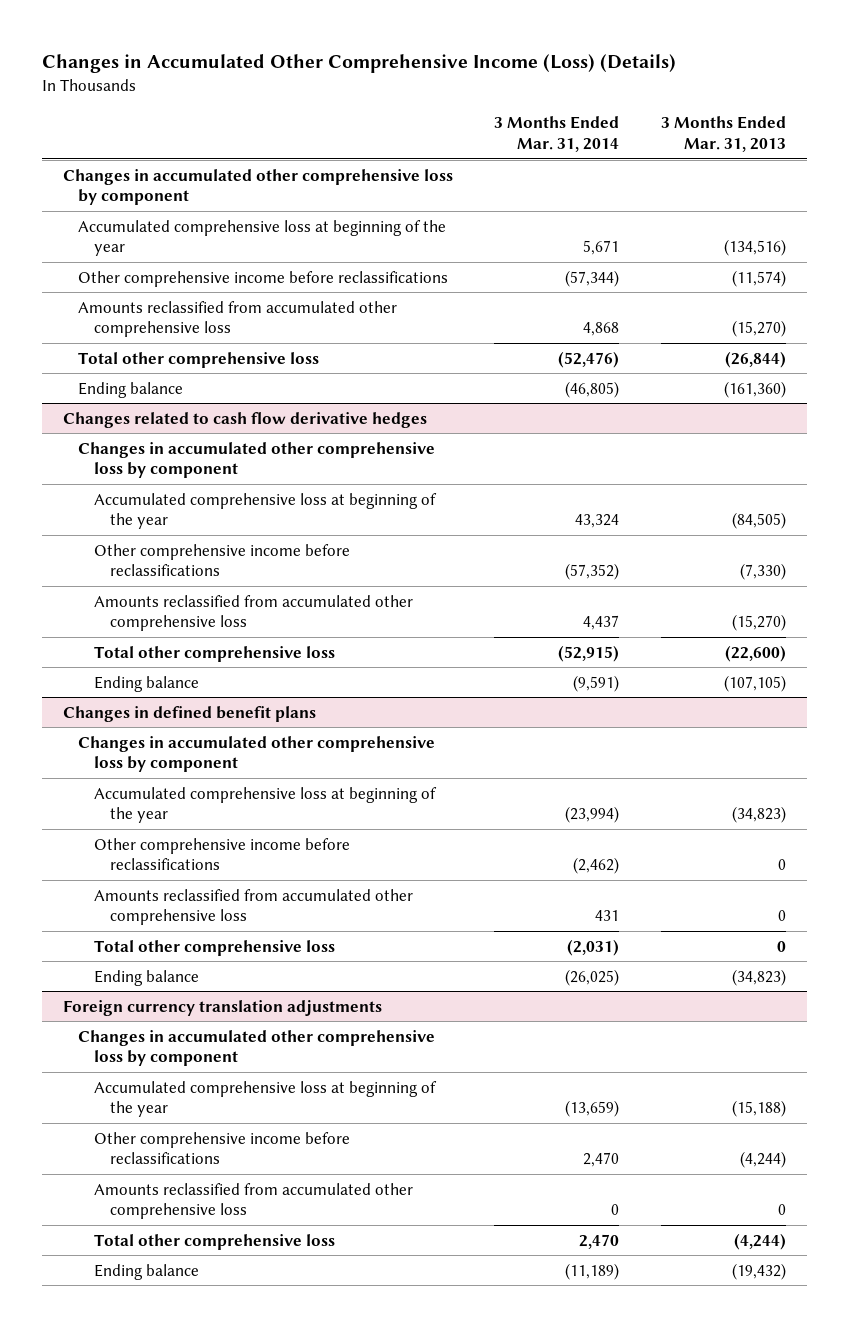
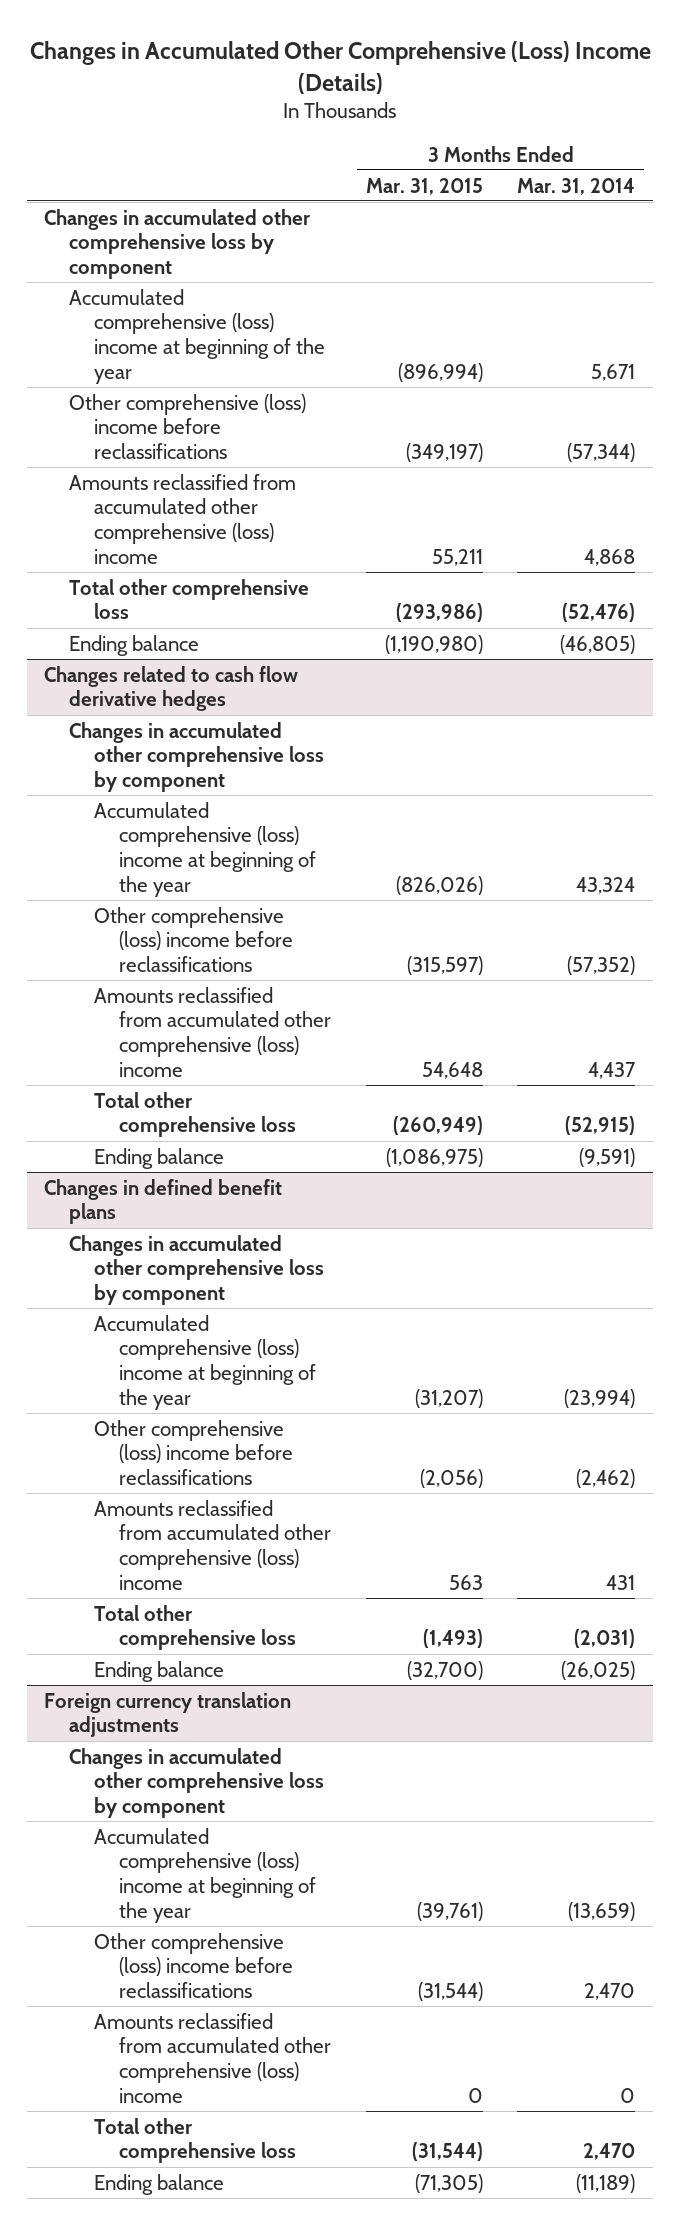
[41,53,676,73] Changes in Accumulated Other Comprehensive Income (Loss) (Details) -> [29,40,651,94] Changes in Accumulated Other Comprehensive (Loss) Income (Details)
[661,116,787,153] 3 Months Ended Mar. 31, 2013 -> none
none -> [365,177,483,195] Mar. 31, 2015
[78,219,447,257] Accumulated comprehensive loss at beginning of the year -> [69,288,326,385] Accumulated comprehensive (loss) income at beginning of the year
[78,270,449,287] Other comprehensive income before reclassifications -> [69,393,307,460] Other comprehensive (loss) income before reclassifications
[78,300,398,338] Amounts reclassified from accumulated other comprehensive loss -> [69,473,297,565] Amounts reclassified from accumulated other comprehensive (loss) income
[93,492,437,530] Accumulated comprehensive loss at beginning of the year -> [94,801,317,898] Accumulated comprehensive (loss) income at beginning of the year
[93,543,350,577] Other comprehensive income before reclassifications -> [94,906,294,973] Other comprehensive (loss) income before reclassifications
[93,594,413,632] Amounts reclassified from accumulated other comprehensive loss -> [94,986,332,1078] Amounts reclassified from accumulated other comprehensive (loss) income
[93,786,437,824] Accumulated comprehensive loss at beginning of the year -> [94,1314,317,1411] Accumulated comprehensive (loss) income at beginning of the year
[93,837,350,871] Other comprehensive income before reclassifications -> [94,1419,294,1486] Other comprehensive (loss) income before reclassifications
[93,888,413,926] Amounts reclassified from accumulated other comprehensive loss -> [94,1499,332,1591] Amounts reclassified from accumulated other comprehensive (loss) income
[93,1080,437,1118] Accumulated comprehensive loss at beginning of the year -> [94,1827,317,1924] Accumulated comprehensive (loss) income at beginning of the year
[93,1131,350,1165] Other comprehensive income before reclassifications -> [94,1932,294,1999] Other comprehensive (loss) income before reclassifications
[93,1182,413,1220] Amounts reclassified from accumulated other comprehensive loss -> [94,2012,332,2104] Amounts reclassified from accumulated other comprehensive (loss) income

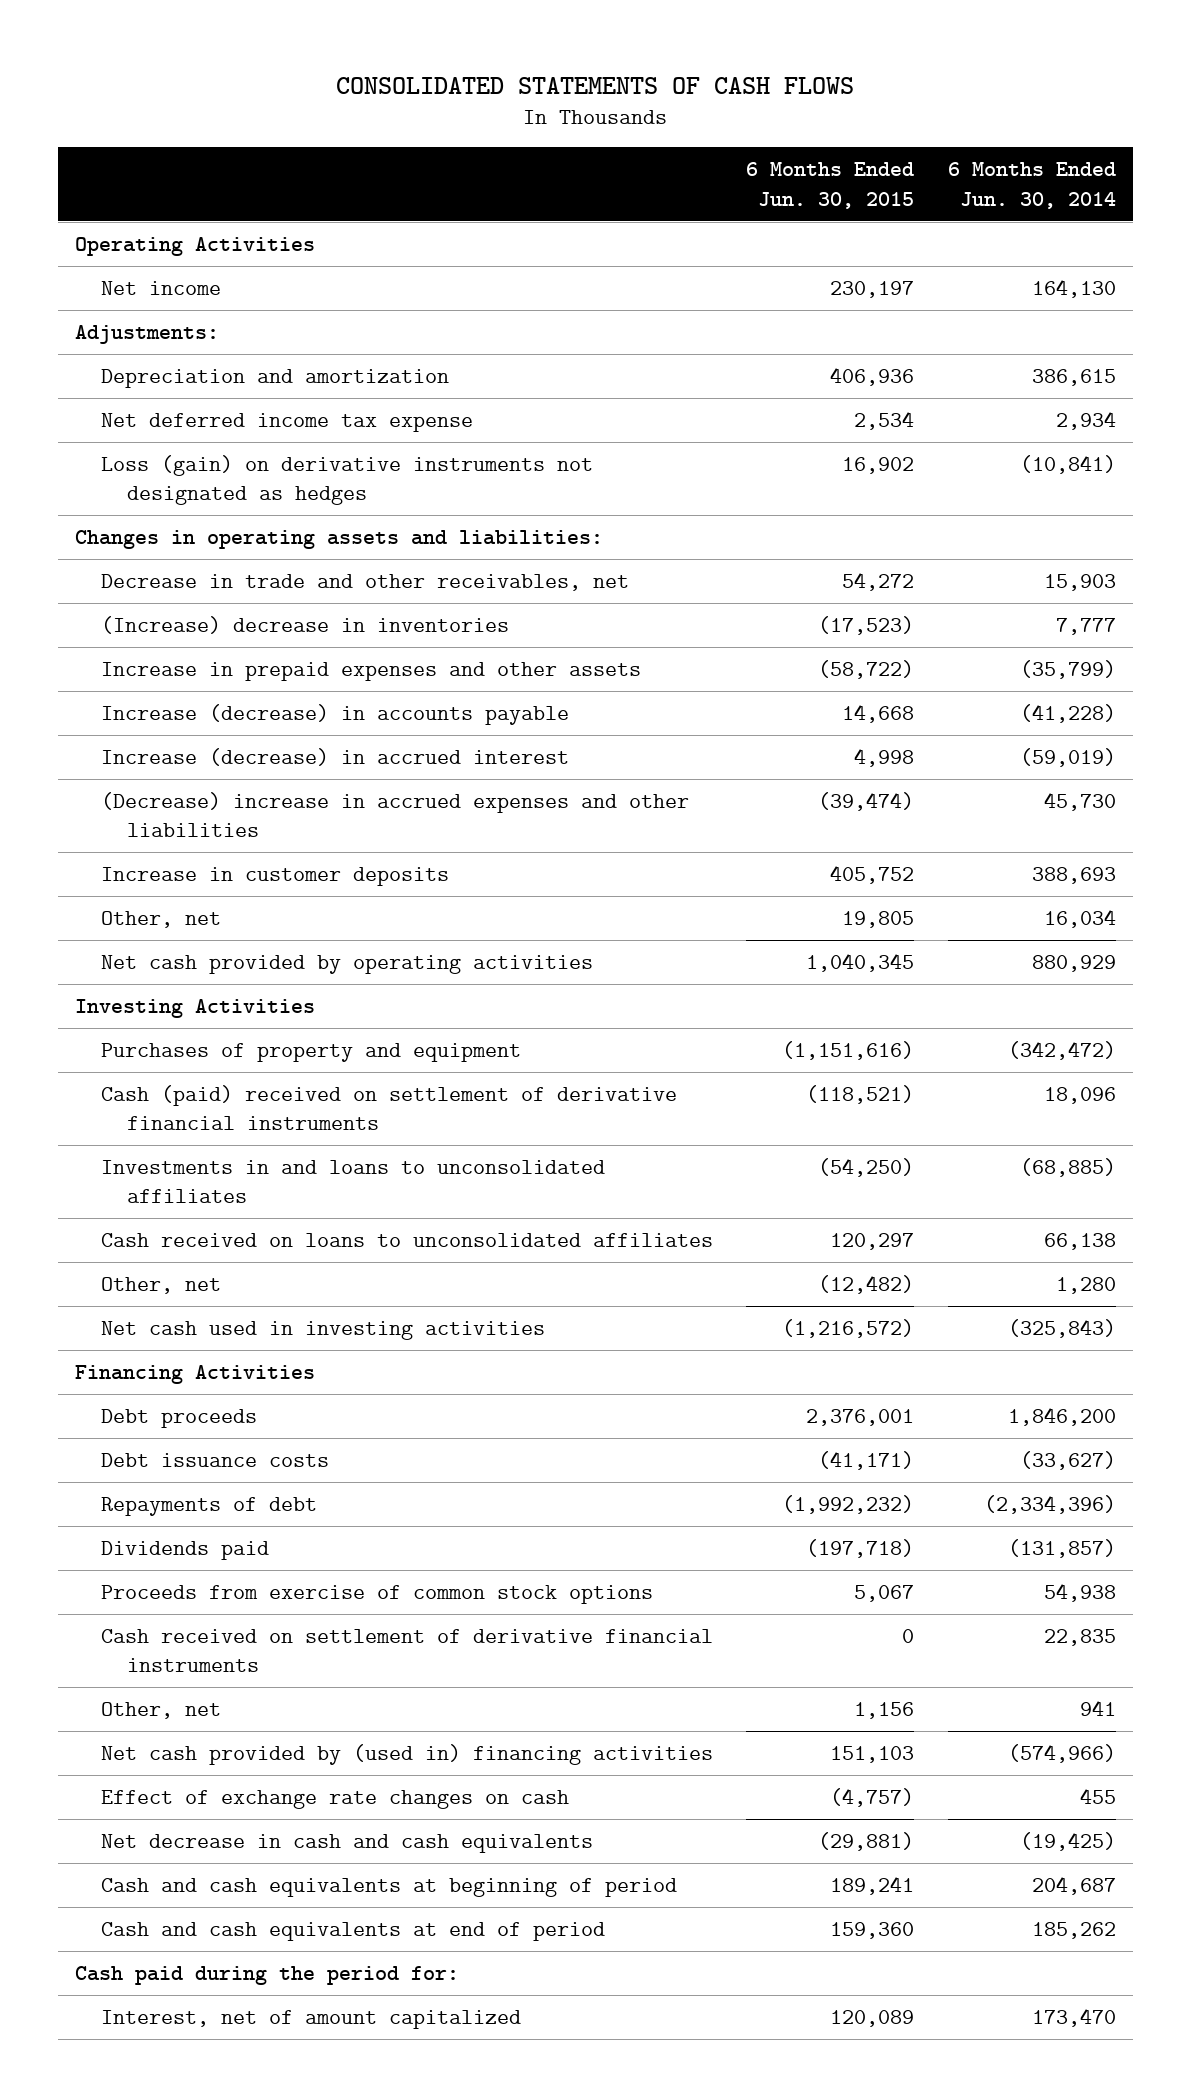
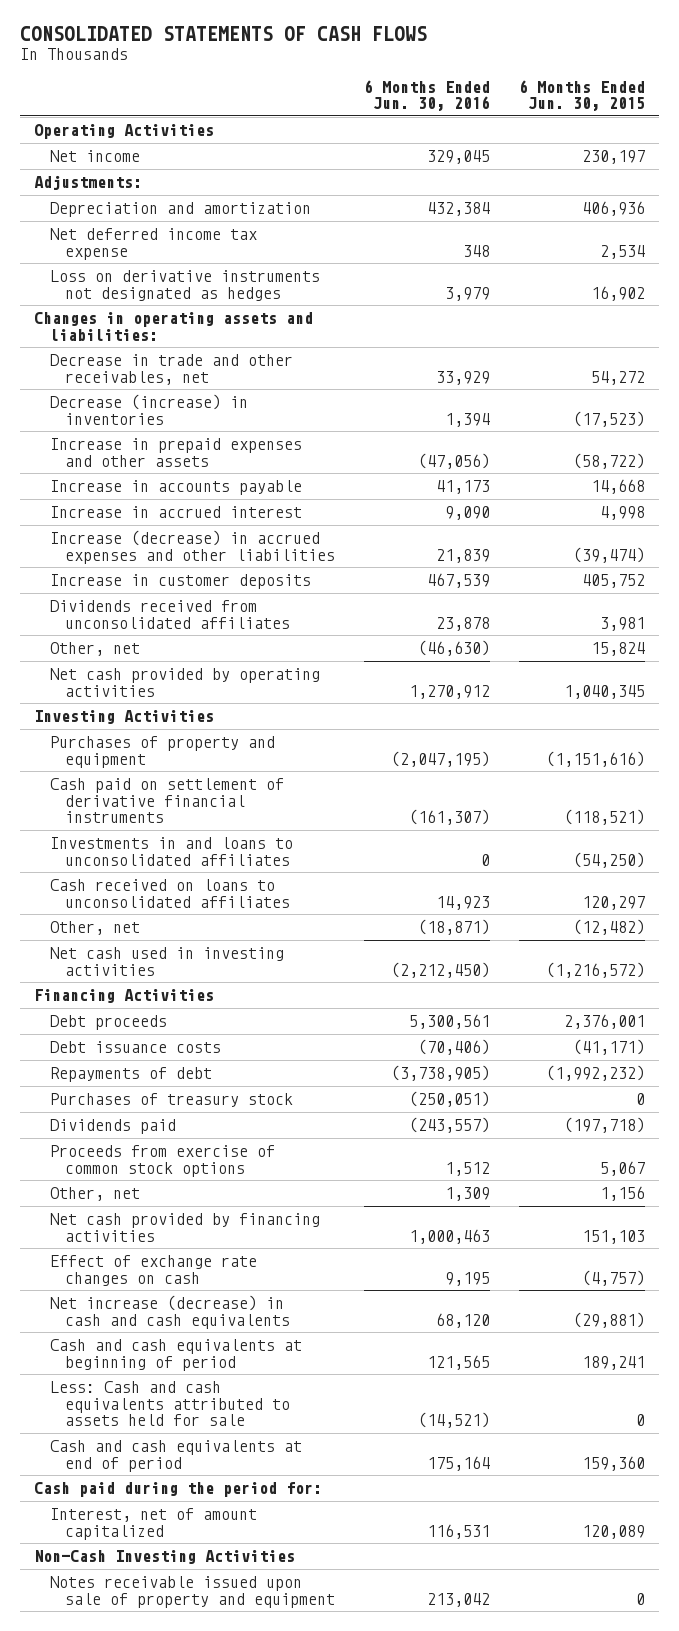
[947,162,1116,209] 6 Months Ended Jun. 30, 2014 -> none
none -> [364,79,491,112] 6 Months Ended Jun. 30, 2016
[100,455,593,506] Loss (gain) on derivative instruments not designated as hedges -> [49,270,320,301] Loss on derivative instruments not designated as hedges
[100,616,509,635] (Increase) decrease in inventories -> [49,394,248,425] Decrease (increase) in inventories
[100,704,569,726] Increase (decrease) in accounts payable -> [49,480,302,496] Increase in accounts payable
[100,748,569,767] Increase (decrease) in accrued interest -> [49,506,302,519] Increase in accrued interest
[100,792,689,838] (Decrease) increase in accrued expenses and other liabilities -> [49,530,336,564] Increase (decrease) in accrued expenses and other liabilities
none -> [49,600,291,629] Dividends received from unconsolidated affiliates
[842,911,915,929] 19,805 -> [590,642,645,657] 15,824
[100,1085,677,1131] Cash (paid) received on settlement of derivative financial instruments -> [49,778,284,824] Cash paid on settlement of derivative financial instruments
none -> [49,1093,293,1108] Purchases of treasury stock
[100,1629,713,1673] Cash received on settlement of derivative financial instruments -> none
[100,1744,713,1766] Net cash provided by (used in) financing activities -> [49,1213,320,1242] Net cash provided by financing activities
[100,1834,593,1854] Net decrease in cash and cash equivalents -> [49,1295,291,1329] Net increase (decrease) in cash and cash equivalents
none -> [49,1381,291,1427] Less: Cash and cash equivalents attributed to assets held for sale
none -> [34,1550,296,1565] Non-Cash Investing Activities
none -> [49,1576,336,1608] Notes receivable issued upon sale of property and equipment

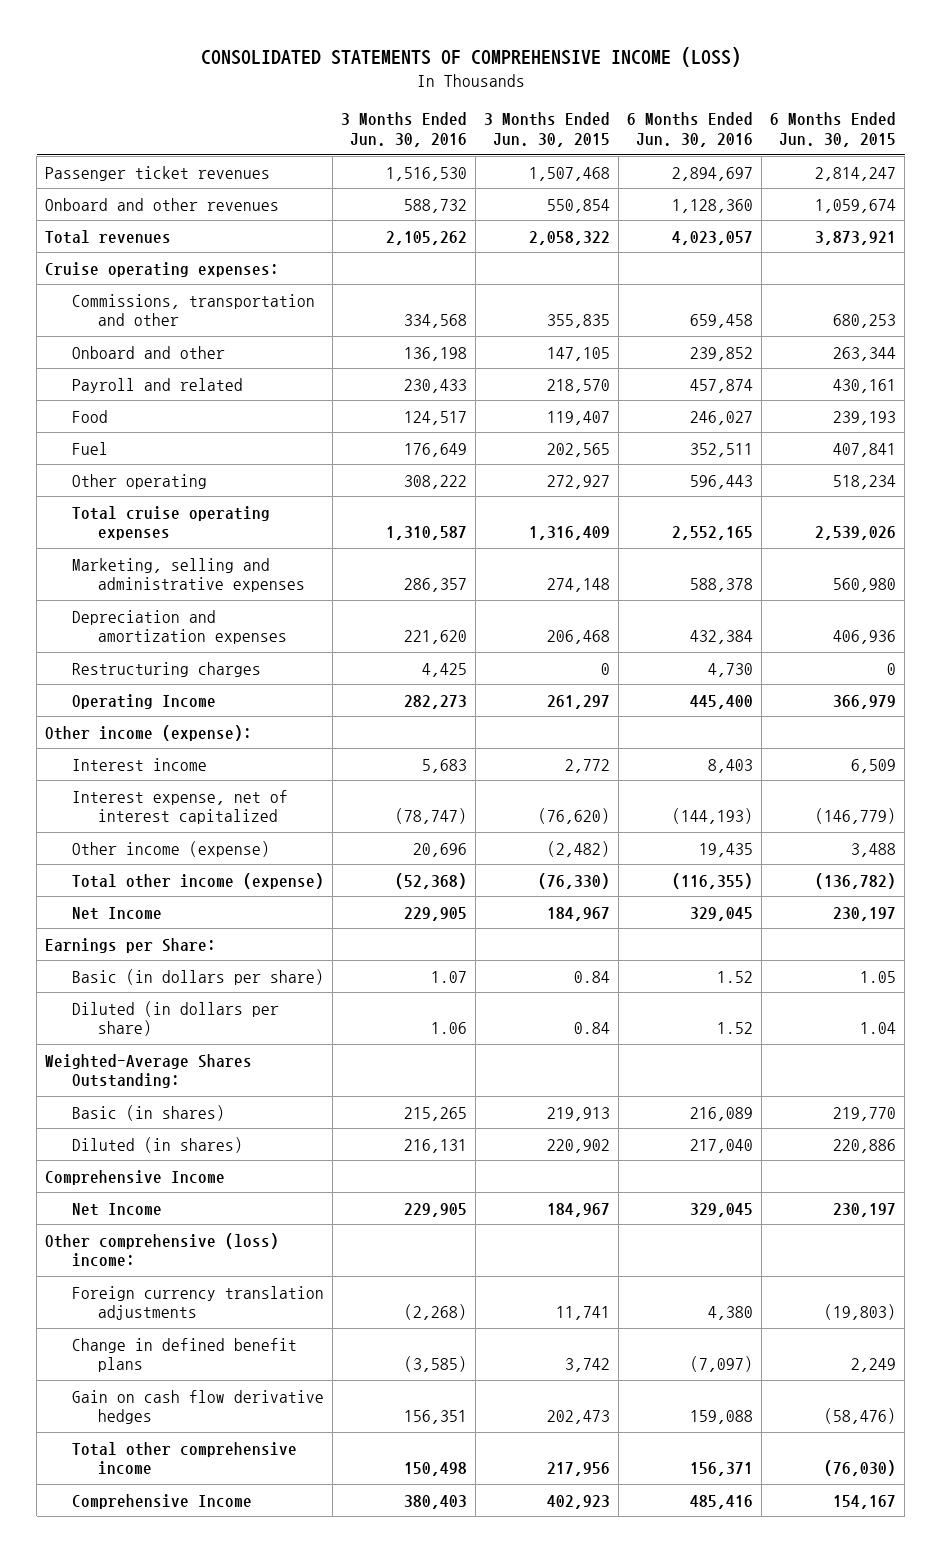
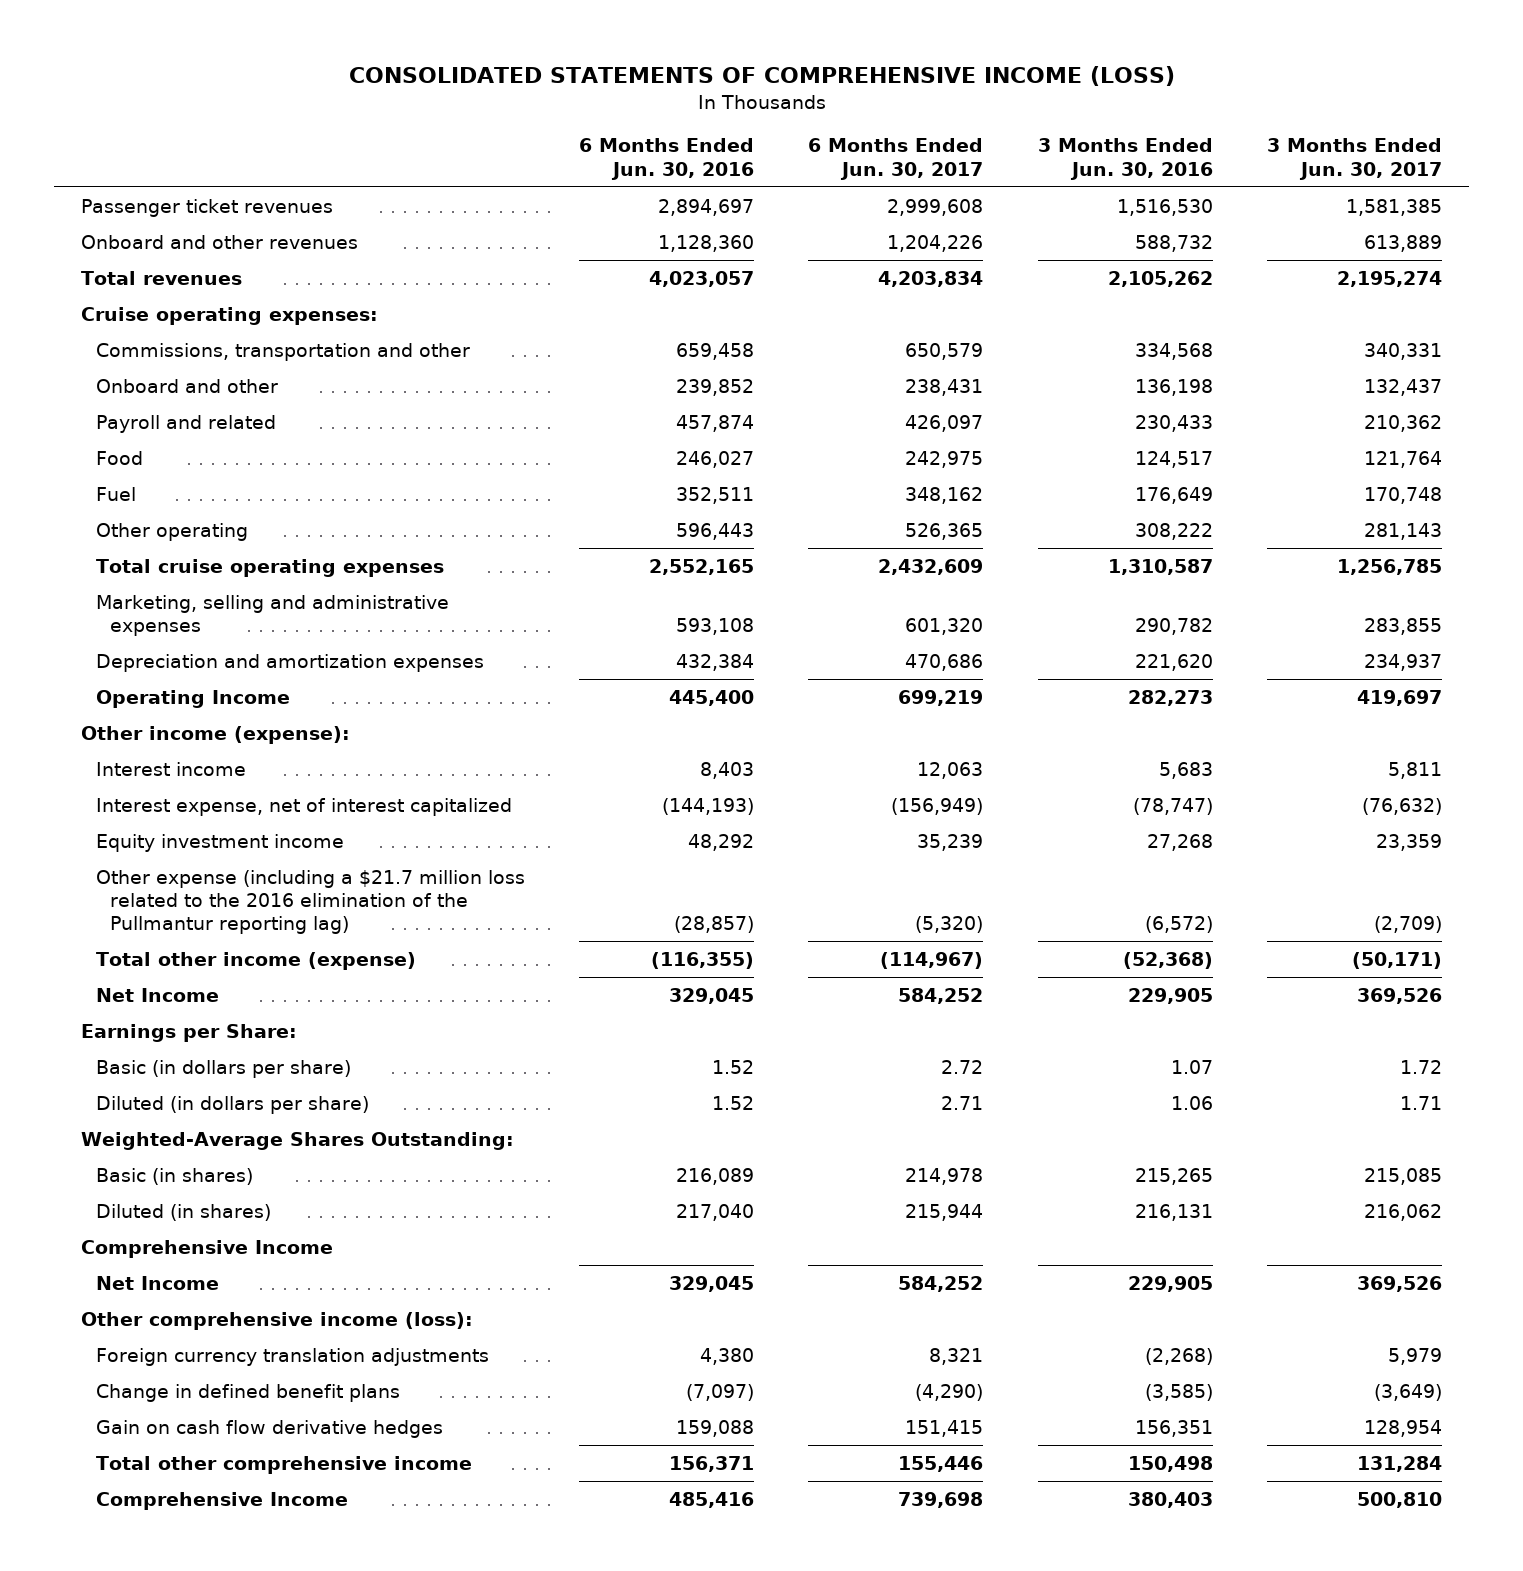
[483,112,610,147] 3 Months Ended Jun. 30, 2015 -> none
[770,112,897,147] 6 Months Ended Jun. 30, 2015 -> none
none -> [808,138,984,180] 6 Months Ended Jun. 30, 2017
none -> [1266,138,1442,180] 3 Months Ended Jun. 30, 2017
[403,578,467,593] 286,357 -> [1134,618,1213,636] 290,782
[689,578,753,593] 588,378 -> [676,618,755,636] 593,108
[71,661,261,677] Restructuring charges -> none
[71,840,270,857] Other income (expense) -> none
none -> [95,833,344,852] Equity investment income
none -> [95,869,525,935] Other expense (including a $21.7 million loss related to the 2016 elimination of the Pullmantur reporting lag)
[45,1232,280,1268] Other comprehensive (loss) income: -> [81,1311,474,1330] Other comprehensive income (loss):

